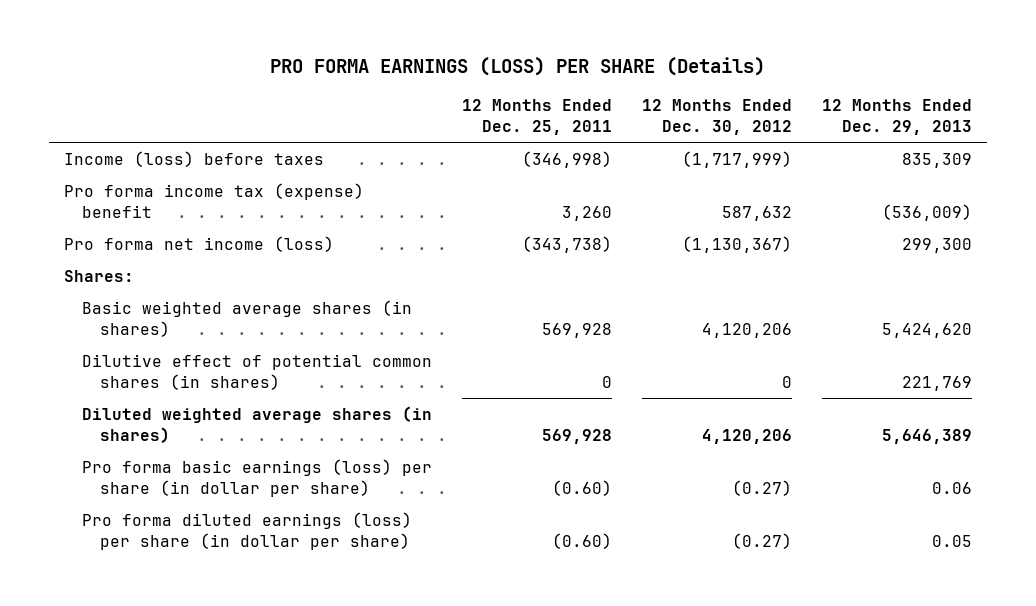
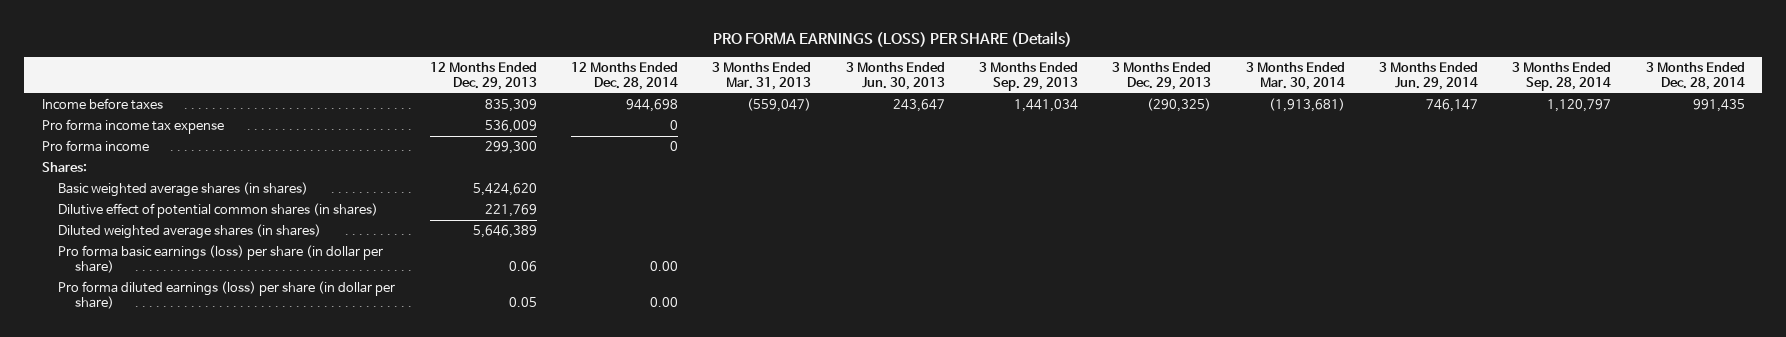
[461,99,612,136] 12 Months Ended Dec. 25, 2011 -> none
[641,99,792,136] 12 Months Ended Dec. 30, 2012 -> none
none -> [570,61,678,90] 12 Months Ended Dec. 28, 2014
none -> [712,61,812,90] 3 Months Ended Mar. 31, 2013
none -> [845,61,945,90] 3 Months Ended Jun. 30, 2013
none -> [979,61,1079,91] 3 Months Ended Sep. 29, 2013
none -> [1112,61,1212,90] 3 Months Ended Dec. 29, 2013
none -> [1245,61,1345,90] 3 Months Ended Mar. 30, 2014
none -> [1379,61,1479,90] 3 Months Ended Jun. 29, 2014
none -> [1512,61,1612,91] 3 Months Ended Sep. 28, 2014
none -> [1645,61,1745,90] 3 Months Ended Dec. 28, 2014
[63,150,324,167] Income (loss) before taxes -> [41,98,163,111] Income before taxes
[63,182,364,218] Pro forma income tax (expense) benefit -> [41,119,224,135] Pro forma income tax expense
[882,203,973,221] (536,009) -> [484,120,537,134] 536,009
[63,235,334,252] Pro forma net income (loss) -> [41,140,149,153] Pro forma income

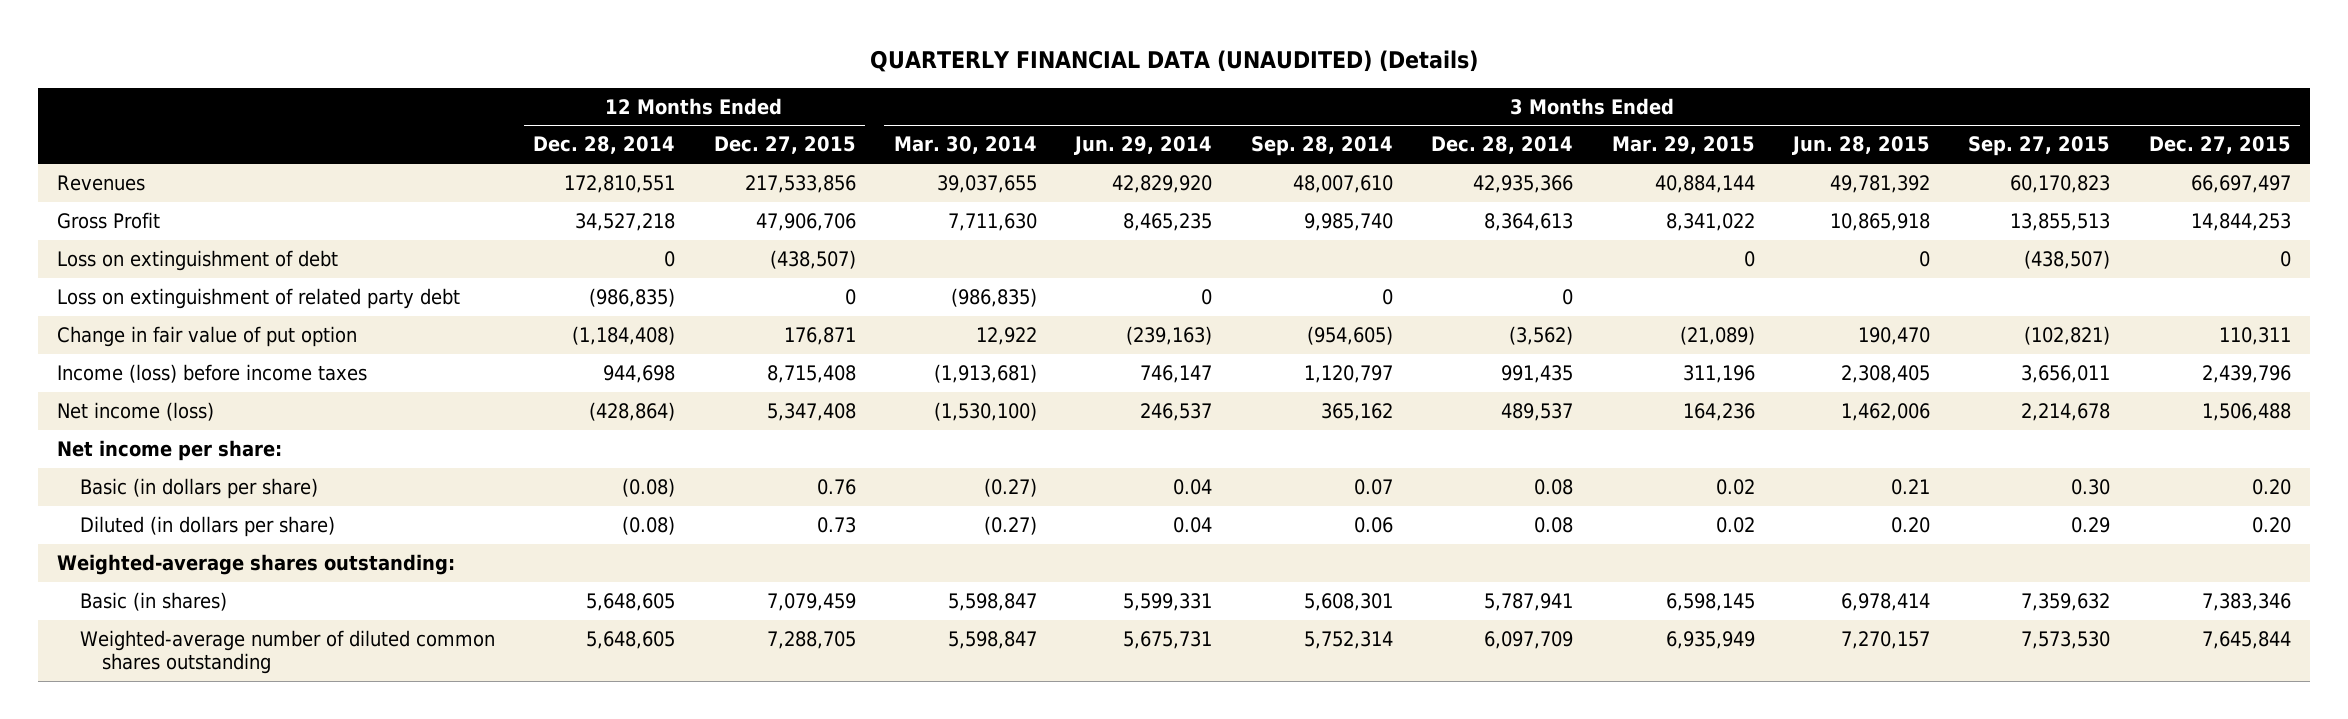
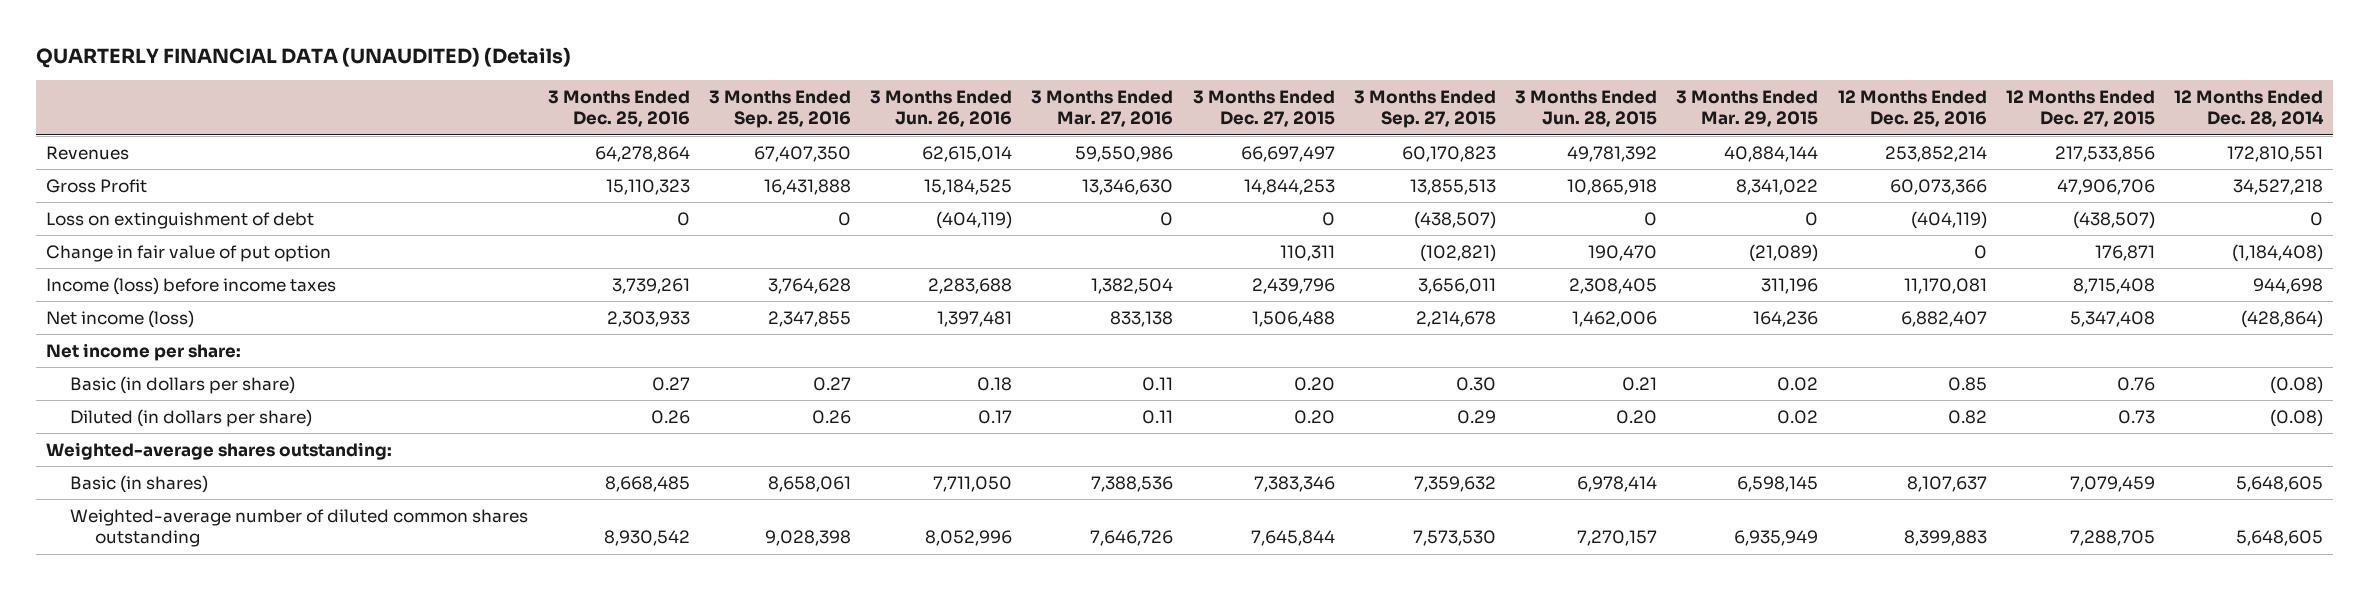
[893,136,1037,155] Mar. 30, 2014 -> none
[1074,136,1213,156] Jun. 29, 2014 -> none
[1250,136,1393,157] Sep. 28, 2014 -> none
[1431,136,1574,155] Dec. 28, 2014 -> none
none -> [547,89,690,128] 3 Months Ended Dec. 25, 2016
none -> [708,89,851,129] 3 Months Ended Sep. 25, 2016
none -> [870,89,1013,128] 3 Months Ended Jun. 26, 2016
none -> [1031,89,1174,128] 3 Months Ended Mar. 27, 2016
none -> [1837,89,1987,128] 12 Months Ended Dec. 25, 2016
[57,287,461,309] Loss on extinguishment of related party debt -> none

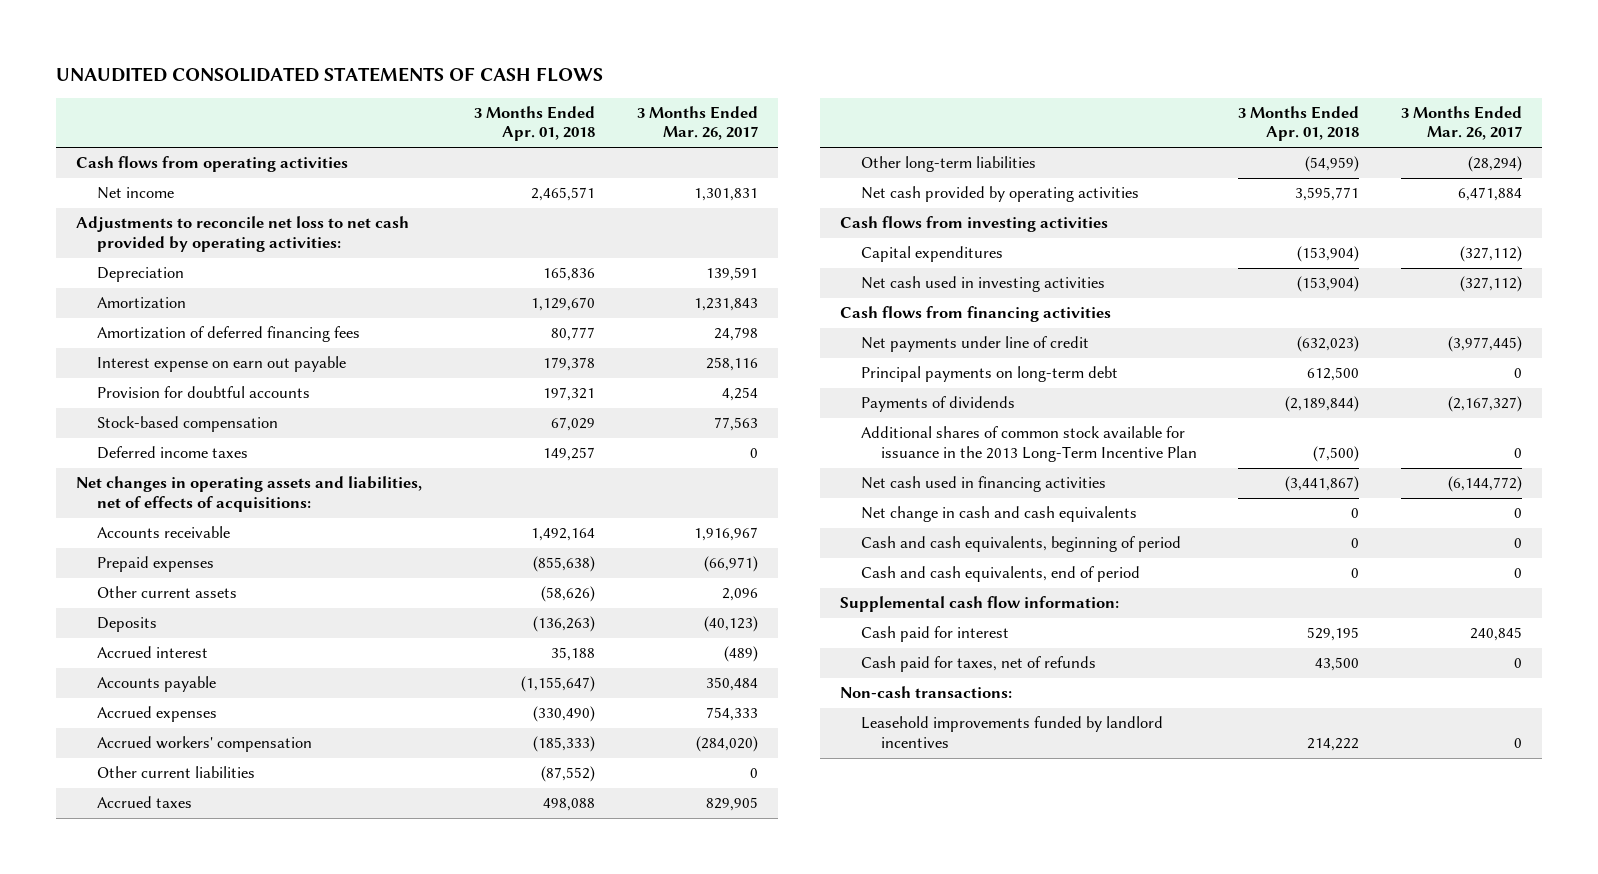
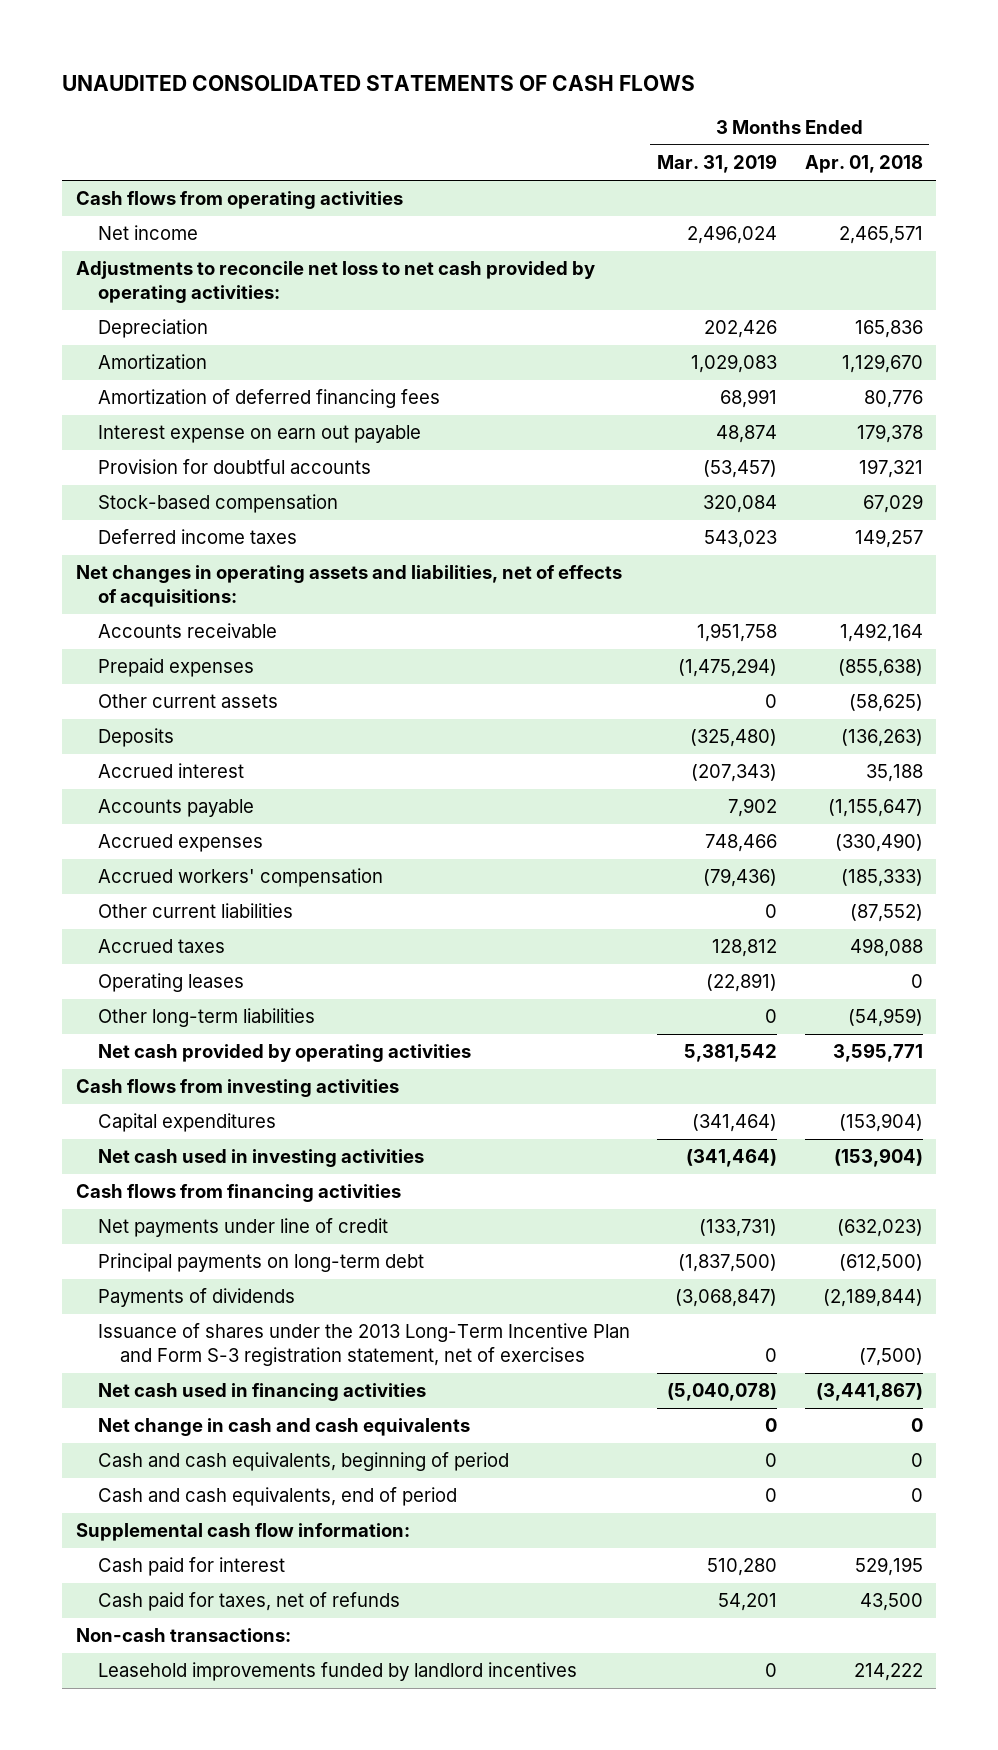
[636,105,758,141] 3 Months Ended Mar. 26, 2017 -> none
none -> [657,154,778,174] Mar. 31, 2019
[551,327,596,342] 80,777 -> [863,390,923,409] 80,776
[541,586,596,603] (58,626) -> [848,694,923,713] (58,625)
none -> [97,973,244,993] Operating leases
[1307,367,1360,382] 612,500 -> [838,1254,923,1273] (612,500)
[860,426,1197,462] Additional shares of common stock available for issuance in the 2013 Long-Term Incentive Plan -> [97,1323,630,1366] Issuance of shares under the 2013 Long-Term Incentive Plan and Form S-3 registration statement, net of exercises

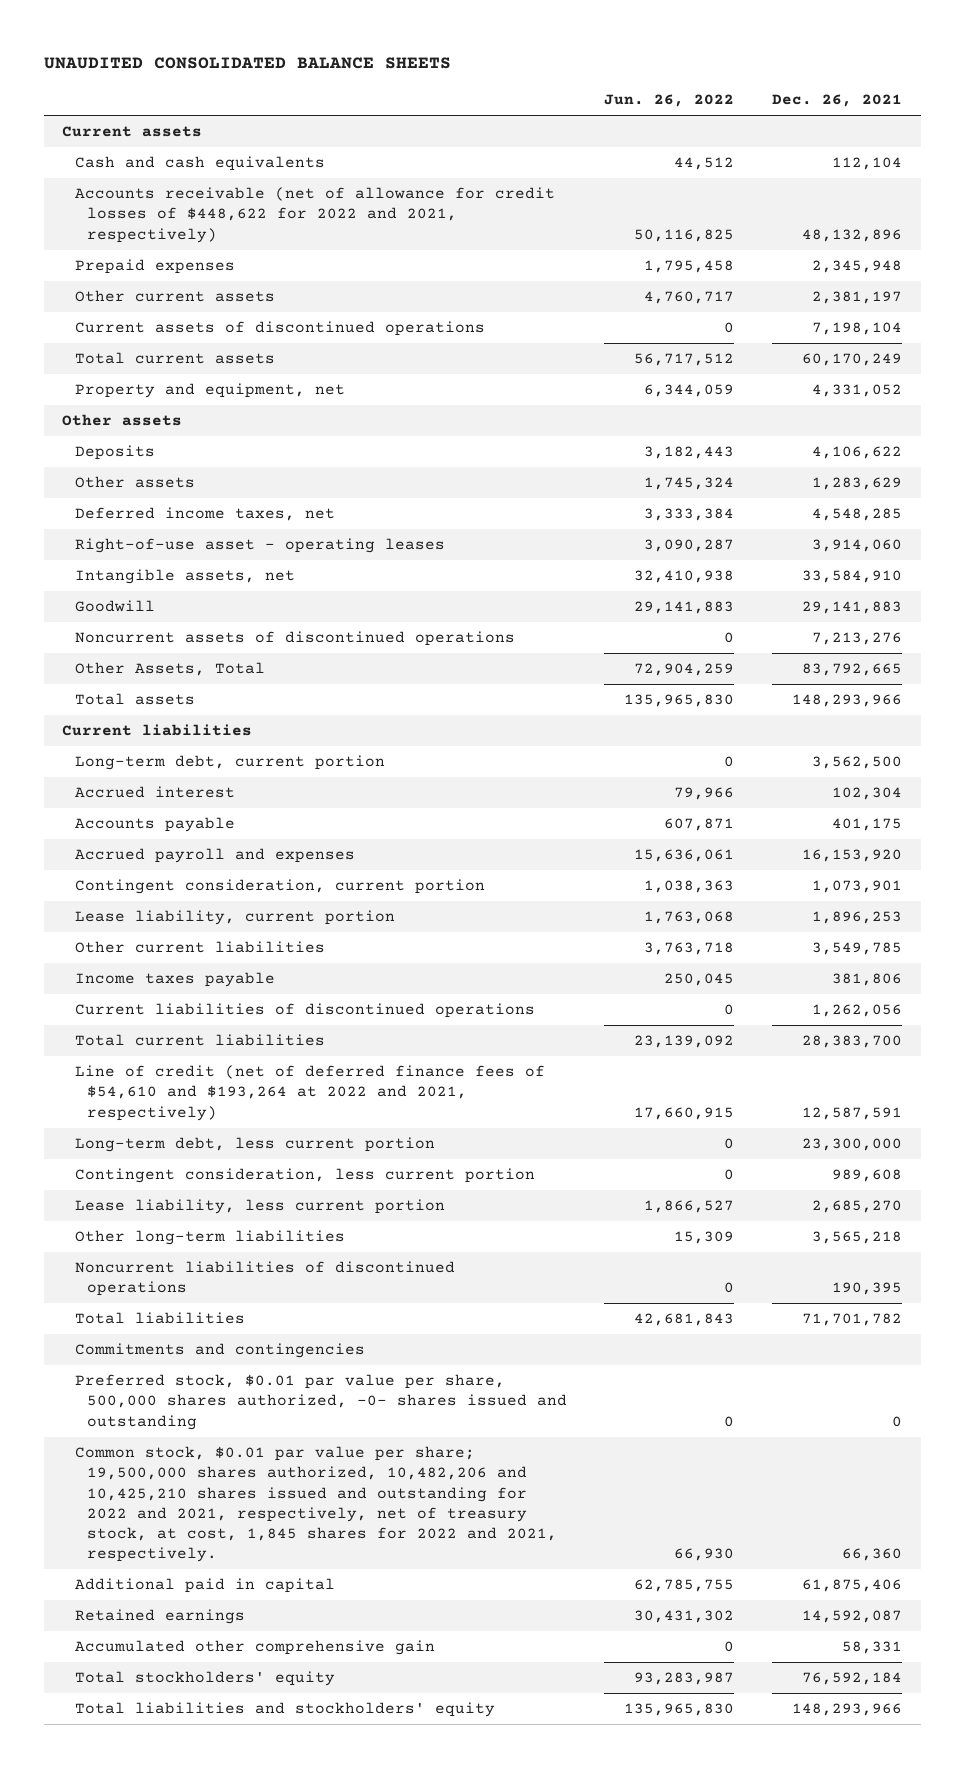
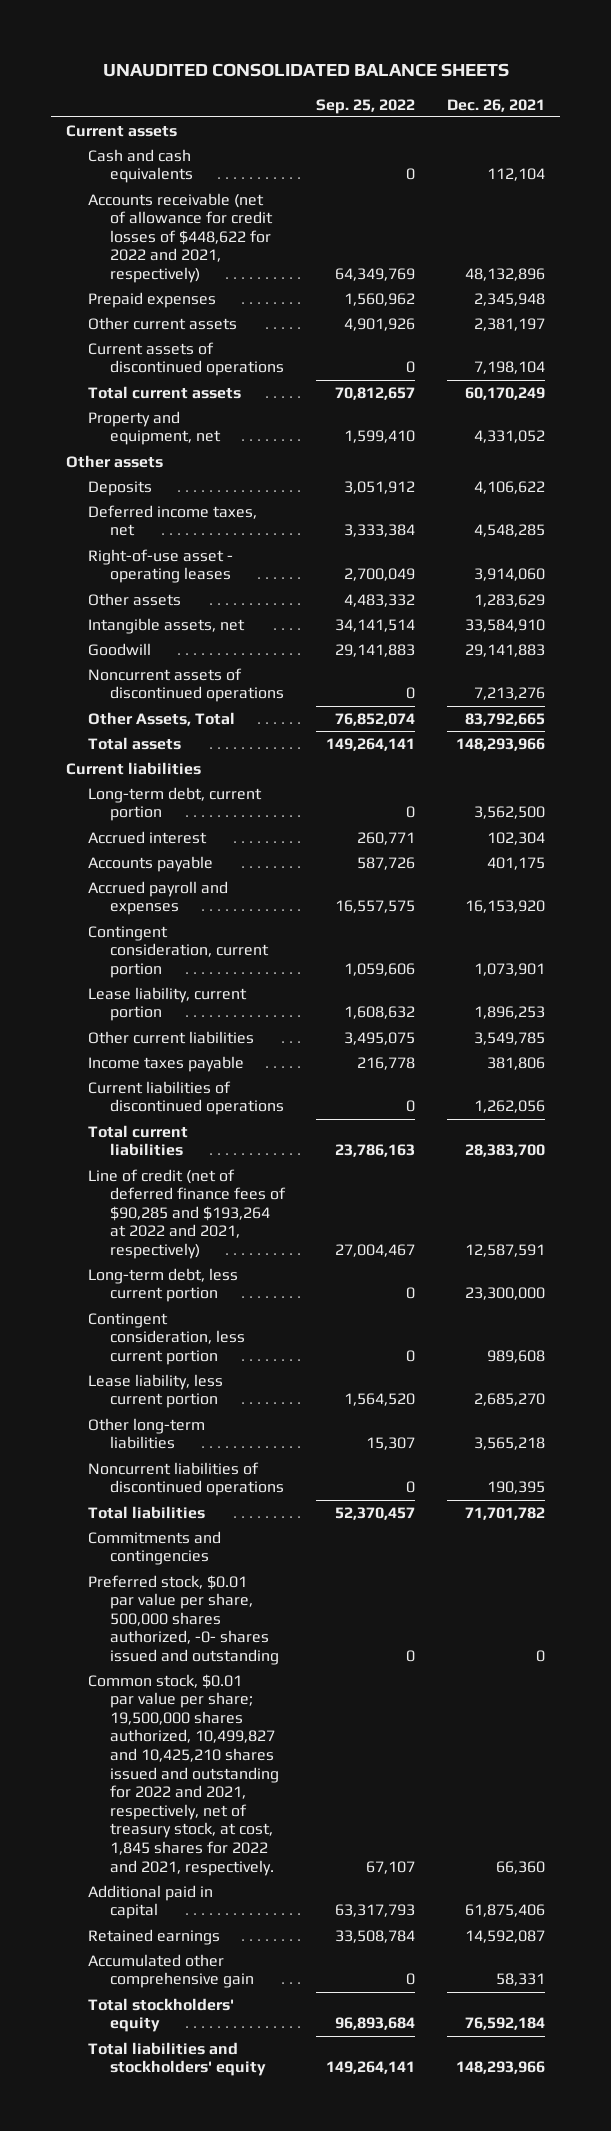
[604,94,735,108] Jun. 26, 2022 -> none
none -> [316,98,416,114] Sep. 25, 2022
[74,476,195,489] Other assets -> [88,592,182,606] Other assets
[74,1065,545,1121] Line of credit (net of deferred finance fees of $54,610 and $193,264 at 2022 and 2021, respectively) -> [88,1168,286,1260] Line of credit (net of deferred finance fees of $90,285 and $193,264 at 2022 and 2021, respectively)
[74,1446,557,1563] Common stock, $0.01 par value per share; 19,500,000 shares authorized, 10,482,206 and 10,425,210 shares issued and outstanding for 2022 and 2021, respectively, net of treasury stock, at cost, 1,845 shares for 2022 and 2021, respectively. -> [88,1673,279,1876] Common stock, $0.01 par value per share; 19,500,000 shares authorized, 10,499,827 and 10,425,210 shares issued and outstanding for 2022 and 2021, respectively, net of treasury stock, at cost, 1,845 shares for 2022 and 2021, respectively.

